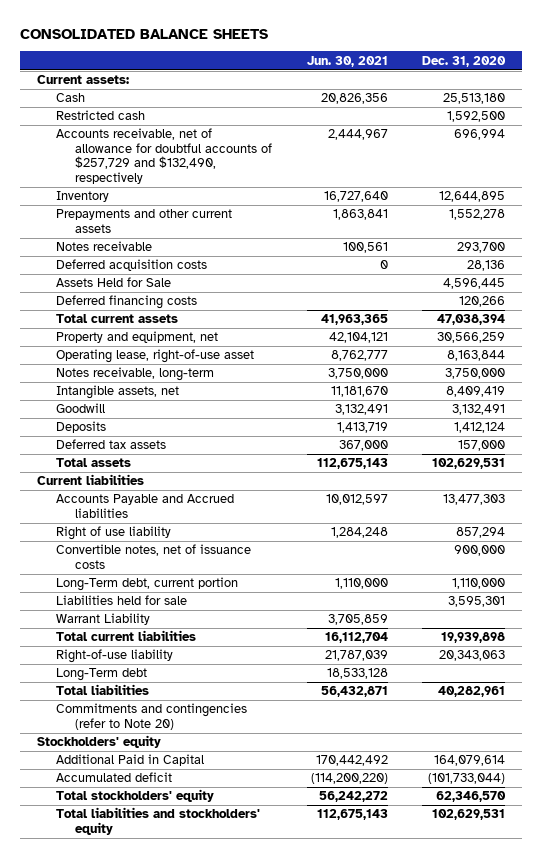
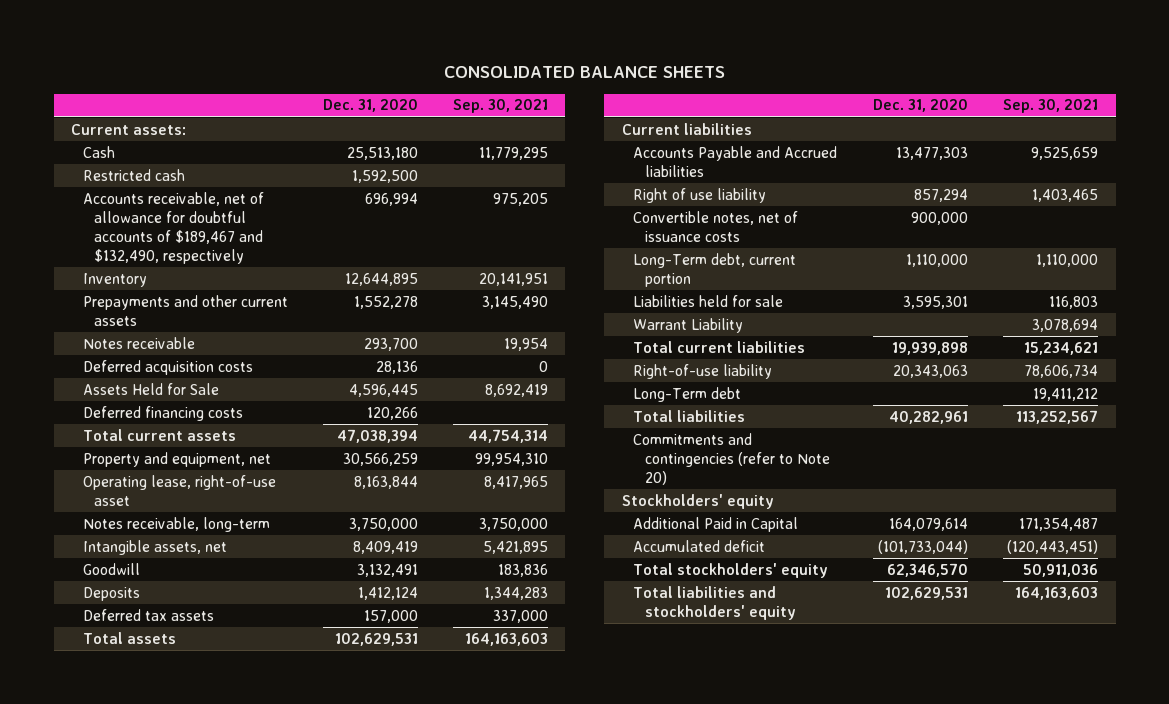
[306,55,388,67] Jun. 30, 2021 -> none
none -> [452,99,548,114] Sep. 30, 2021
[56,128,273,184] Accounts receivable, net of allowance for doubtful accounts of $257,729 and $132,490, respectively -> [82,191,264,265] Accounts receivable, net of allowance for doubtful accounts of $189,467 and $132,490, respectively

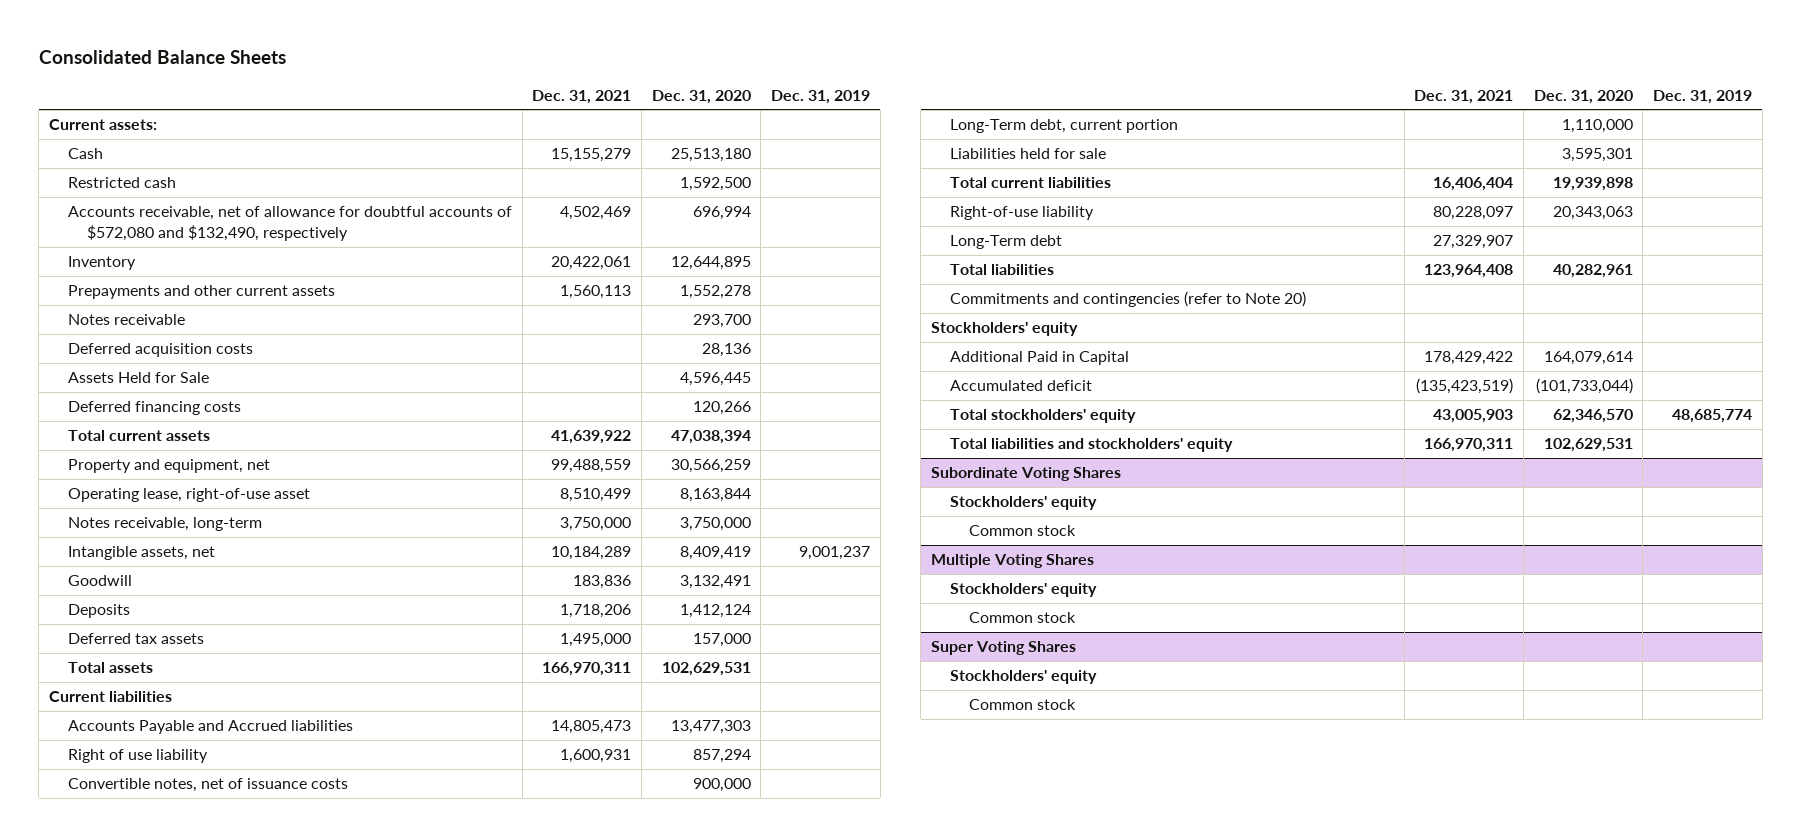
[443,65,725,78] CONSOLIDATED BALANCE SHEETS -> [38,50,286,65] Consolidated Balance Sheets
[452,99,548,114] Sep. 30, 2021 -> none
none -> [532,89,632,104] Dec. 31, 2021
none -> [771,89,871,104] Dec. 31, 2019
[82,191,264,265] Accounts receivable, net of allowance for doubtful accounts of $189,467 and $132,490, respectively -> [67,206,512,241] Accounts receivable, net of allowance for doubtful accounts of $572,080 and $132,490, respectively
[633,317,744,333] Warrant Liability -> none
none -> [931,467,1122,482] Subordinate Voting Shares
none -> [949,496,1097,511] Stockholders' equity
none -> [968,525,1076,537] Common stock
none -> [931,554,1095,569] Multiple Voting Shares
none -> [949,583,1097,598] Stockholders' equity
none -> [968,612,1076,624] Common stock
none -> [931,641,1077,656] Super Voting Shares
none -> [949,670,1097,685] Stockholders' equity
none -> [968,699,1076,711] Common stock

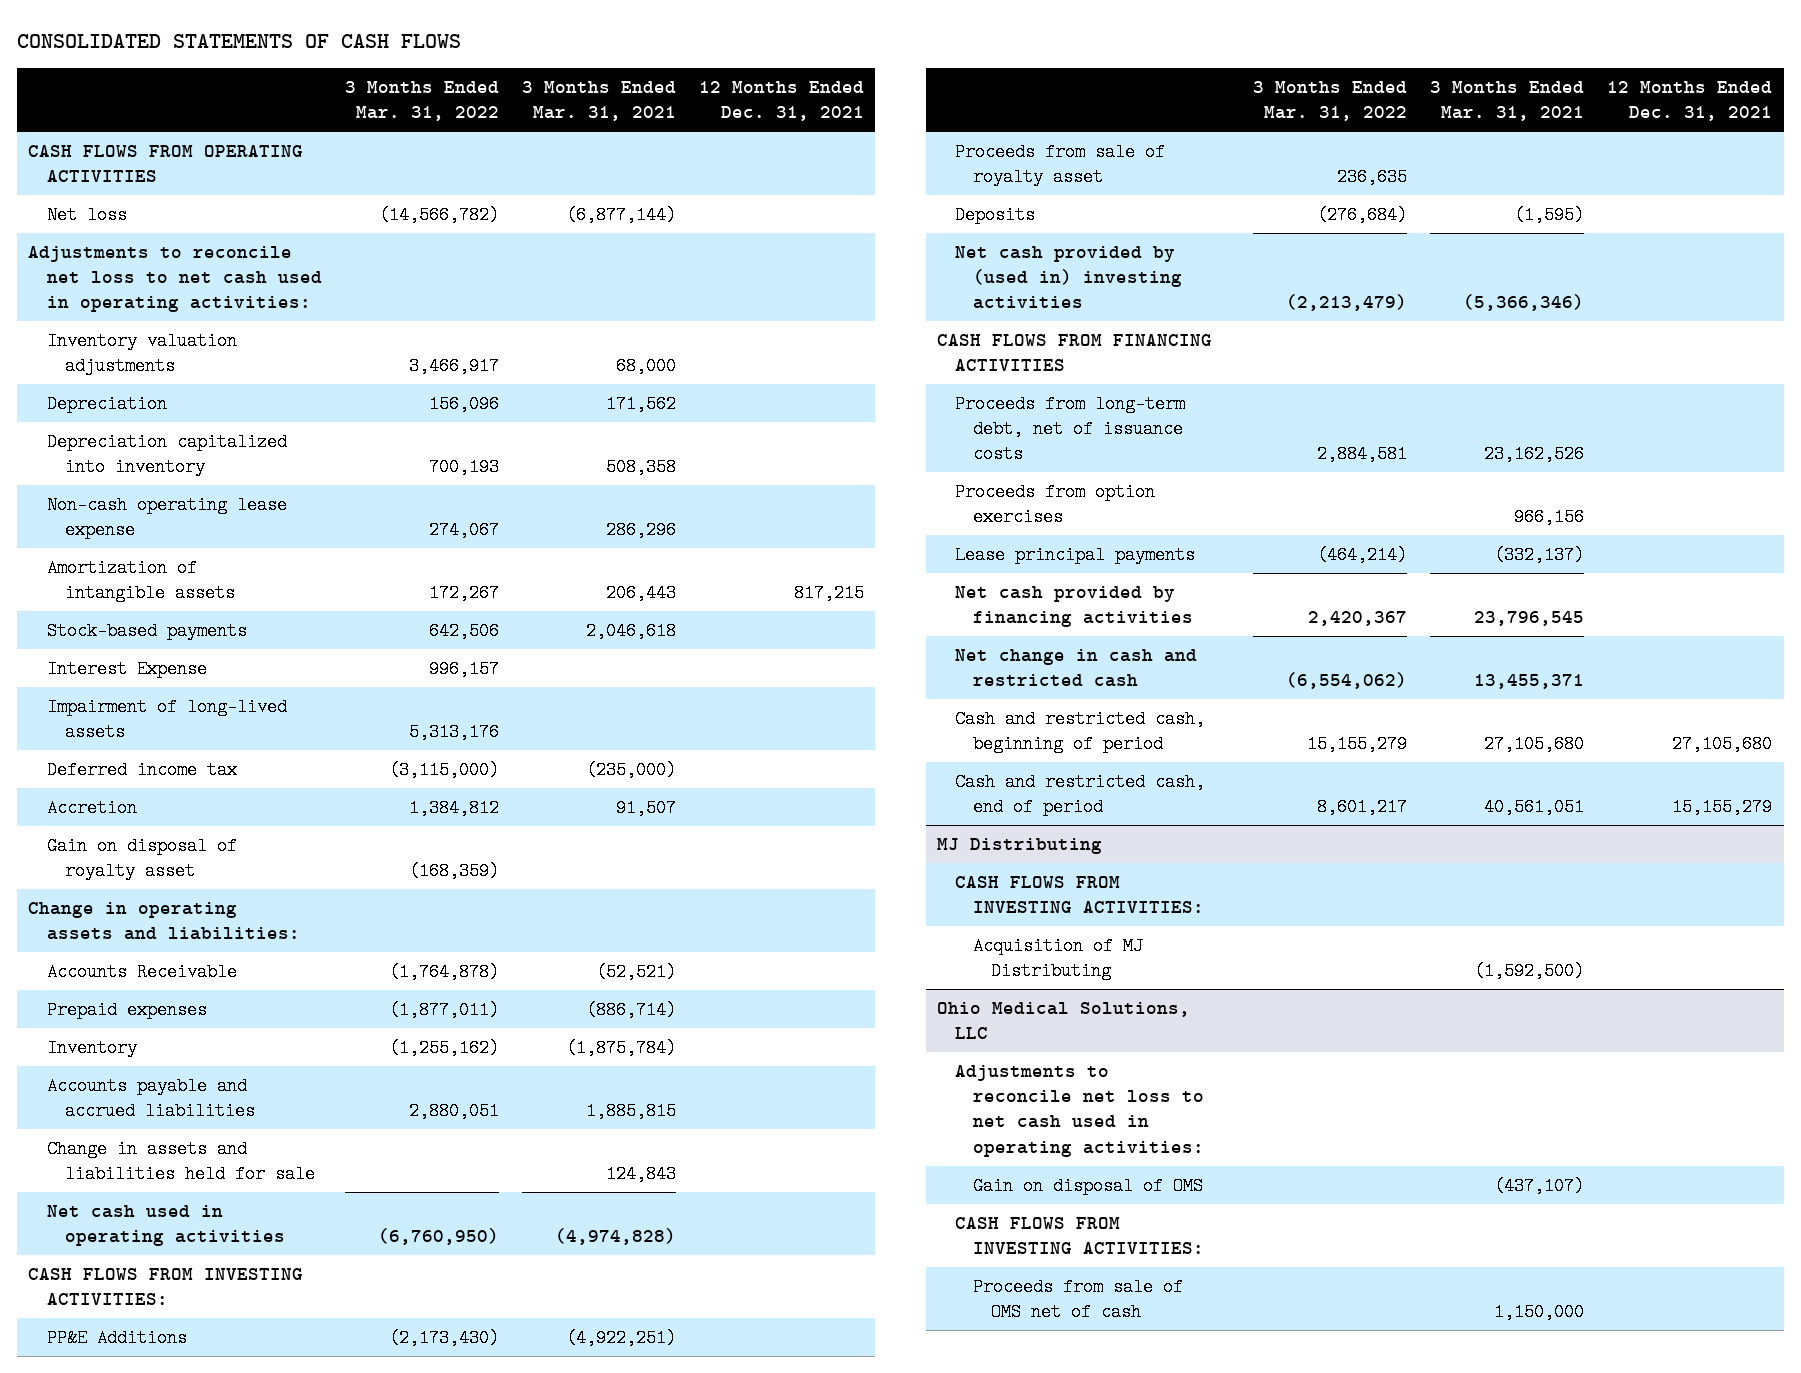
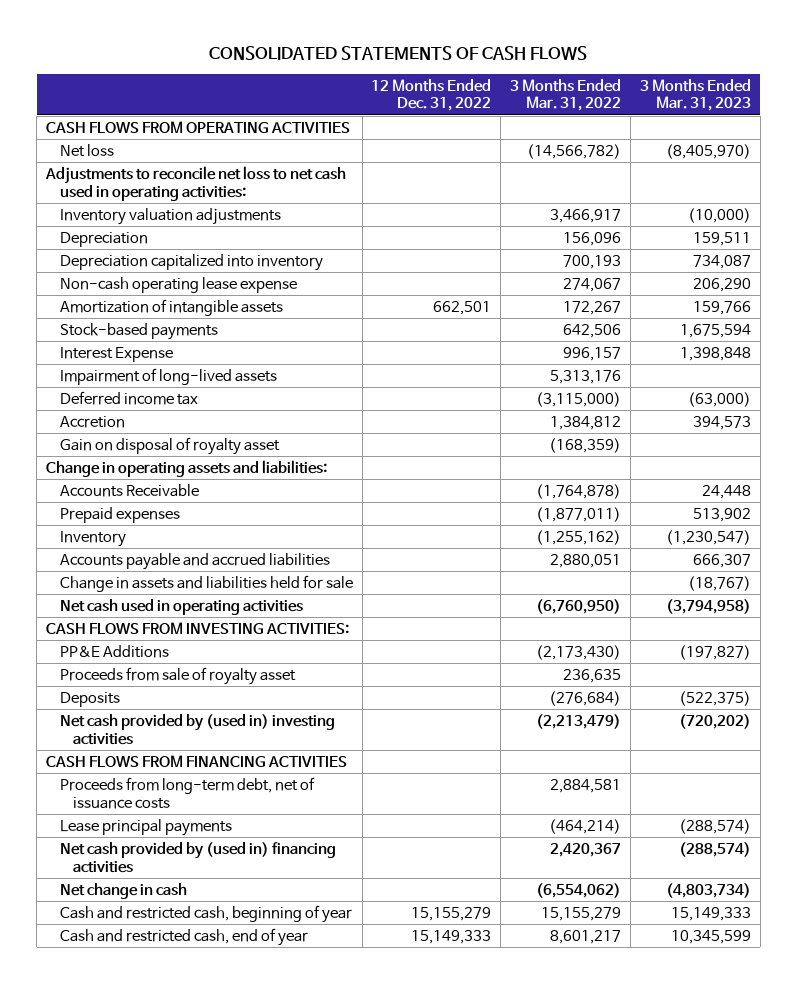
[521,81,676,122] 3 Months Ended Mar. 31, 2021 -> none
[698,81,864,122] 12 Months Ended Dec. 31, 2021 -> none
none -> [371,78,492,112] 12 Months Ended Dec. 31, 2022
none -> [639,78,751,112] 3 Months Ended Mar. 31, 2023
[955,483,1156,527] Proceeds from option exercises -> none
[937,838,1103,855] MJ Distributing -> none
[955,876,1205,914] CASH FLOWS FROM INVESTING ACTIVITIES: -> none
[973,937,1144,981] Acquisition of MJ Distributing -> none
[937,1002,1191,1040] Ohio Medical Solutions, LLC -> none
[955,1065,1205,1157] Adjustments to reconcile net loss to net cash used in operating activities: -> none
[973,1177,1204,1196] Gain on disposal of OMS -> none
[955,1217,1205,1255] CASH FLOWS FROM INVESTING ACTIVITIES: -> none
[973,1278,1184,1322] Proceeds from sale of OMS net of cash -> none
[955,586,1194,628] Net cash provided by financing activities -> [59,841,336,873] Net cash provided by (used in) financing activities
[955,649,1198,688] Net change in cash and restricted cash -> [59,882,187,899] Net change in cash
[955,710,1206,754] Cash and restricted cash, beginning of period -> [59,904,352,923] Cash and restricted cash, beginning of year
[955,773,1206,817] Cash and restricted cash, end of period -> [59,927,308,946] Cash and restricted cash, end of year

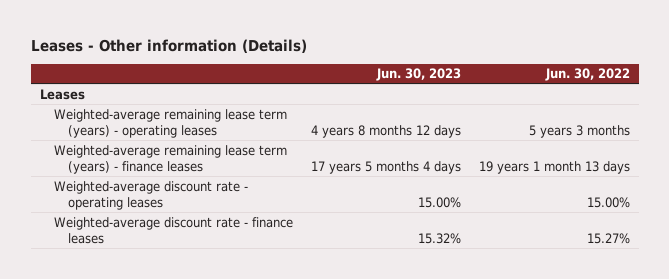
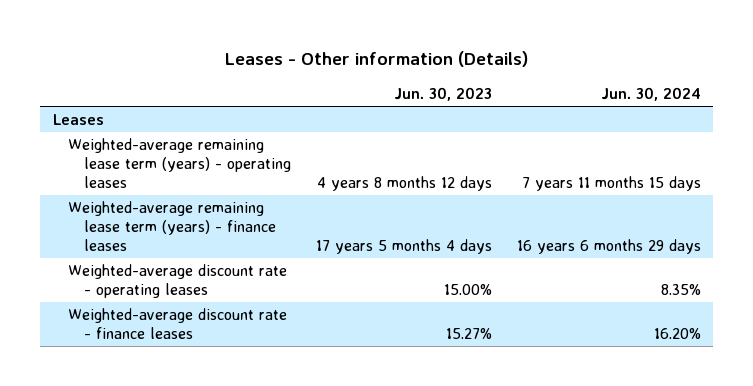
[544,68,630,82] Jun. 30, 2022 -> none
none -> [600,87,701,102] Jun. 30, 2024
[417,232,461,244] 15.32% -> [446,327,493,339] 15.27%

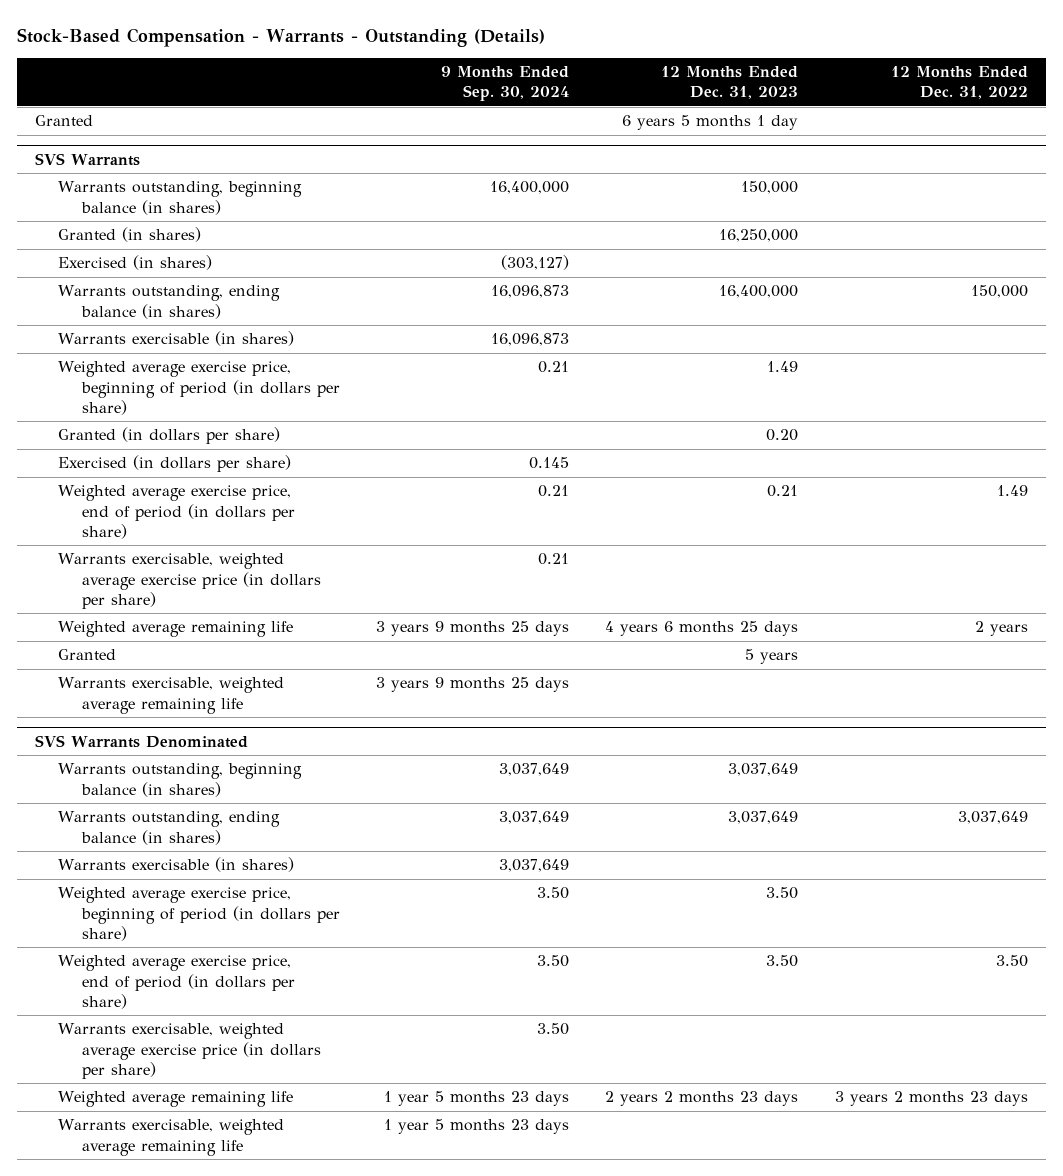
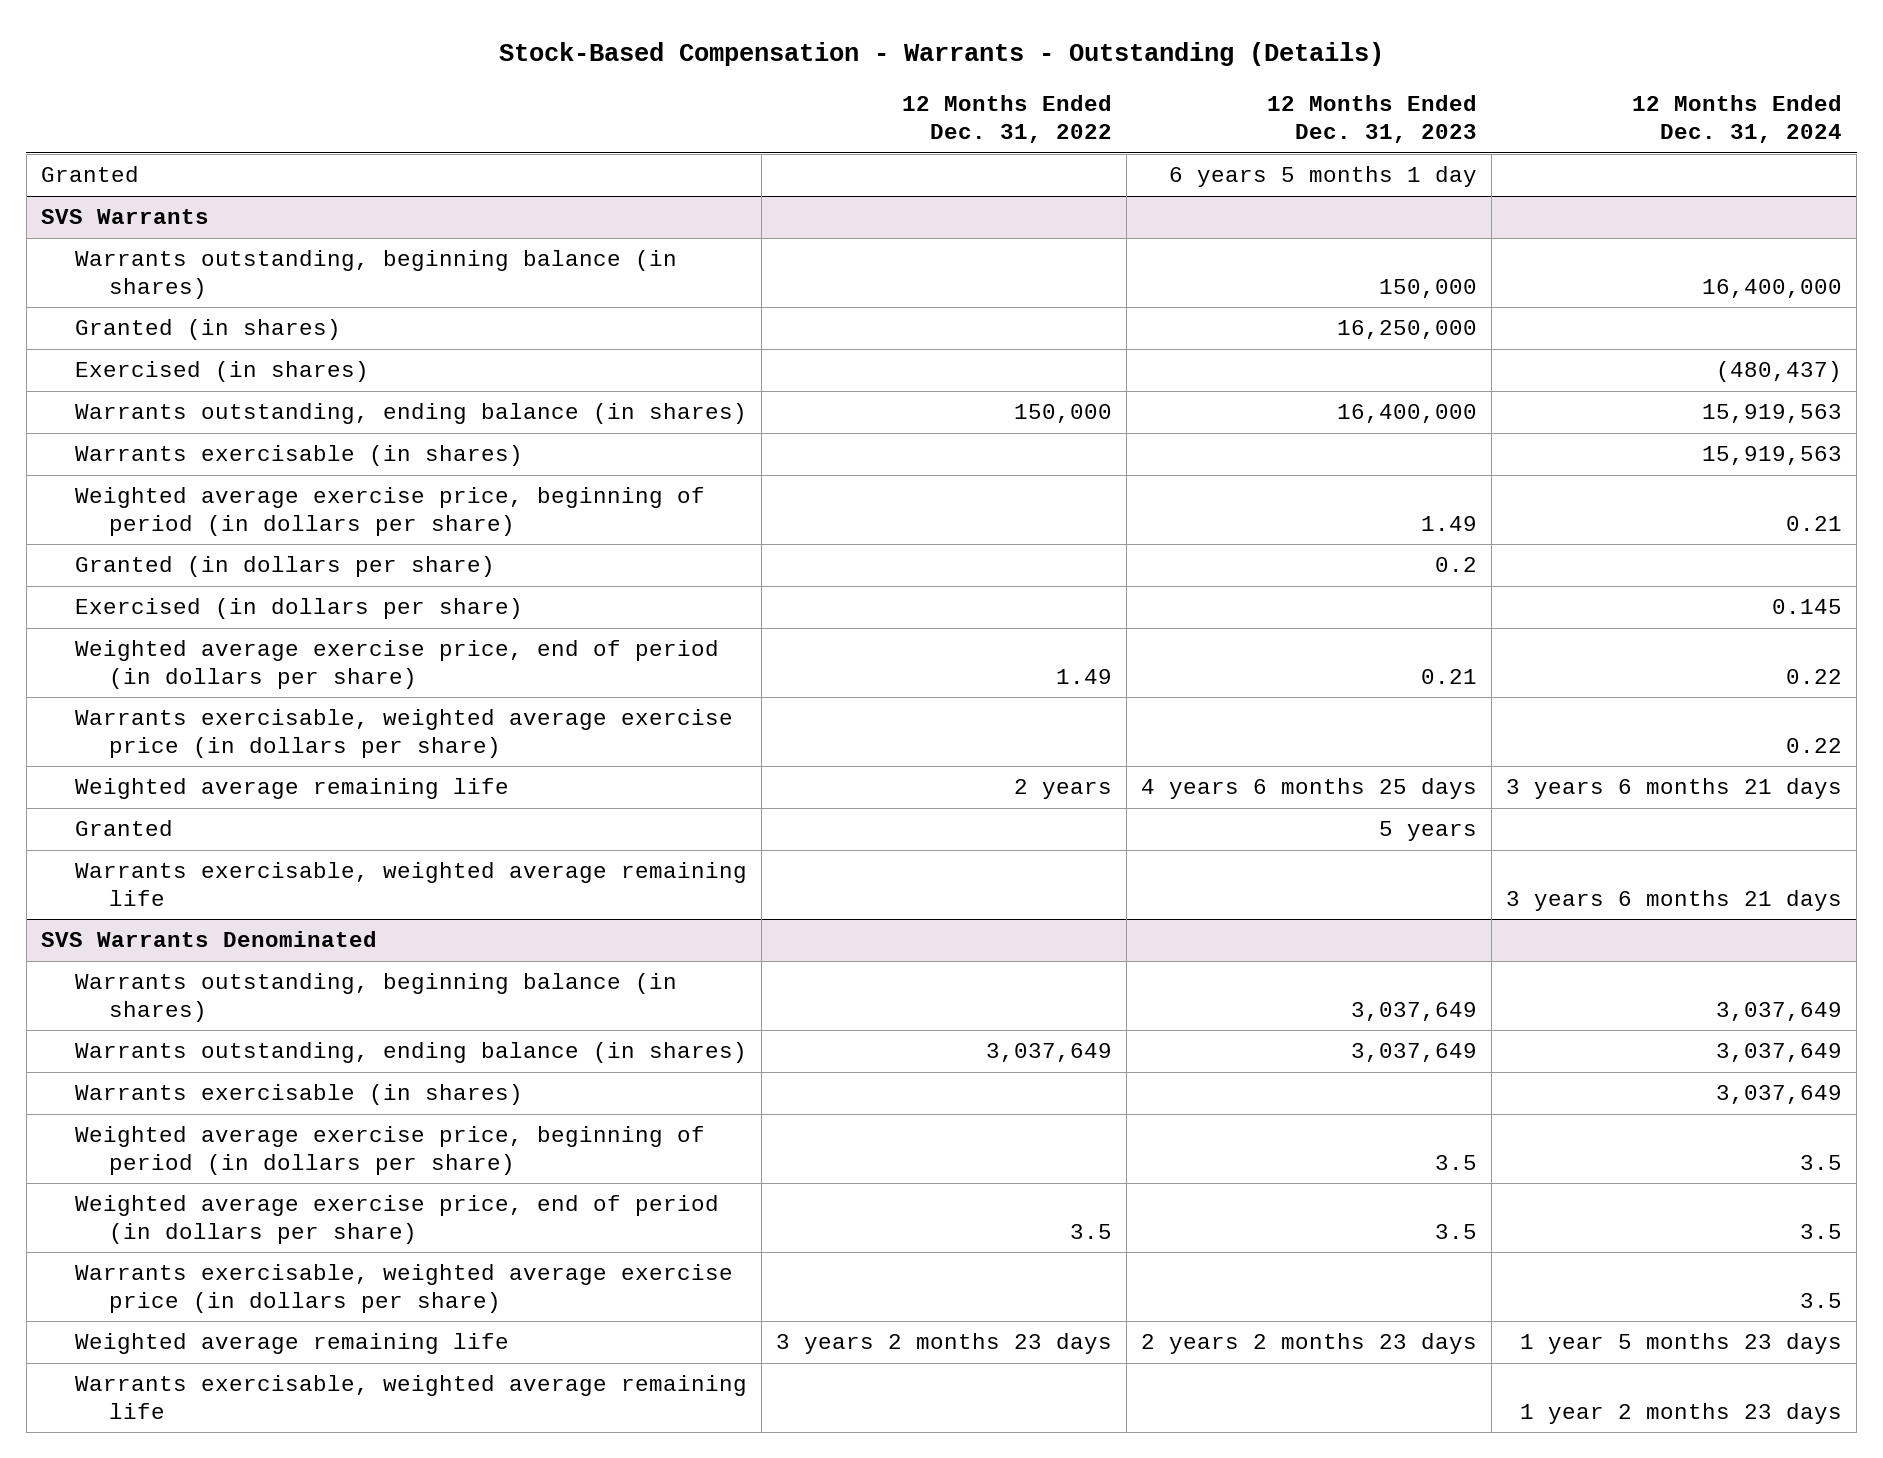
[440,65,569,102] 9 Months Ended Sep. 30, 2024 -> none
none -> [1632,95,1843,144] 12 Months Ended Dec. 31, 2024
[766,429,799,442] 0.20 -> [1435,557,1478,573] 0.2
[766,887,799,900] 3.50 -> [1435,1155,1478,1171] 3.5
[766,955,799,968] 3.50 -> [1435,1224,1478,1240] 3.5
[995,955,1028,968] 3.50 -> [1070,1224,1113,1240] 3.5

